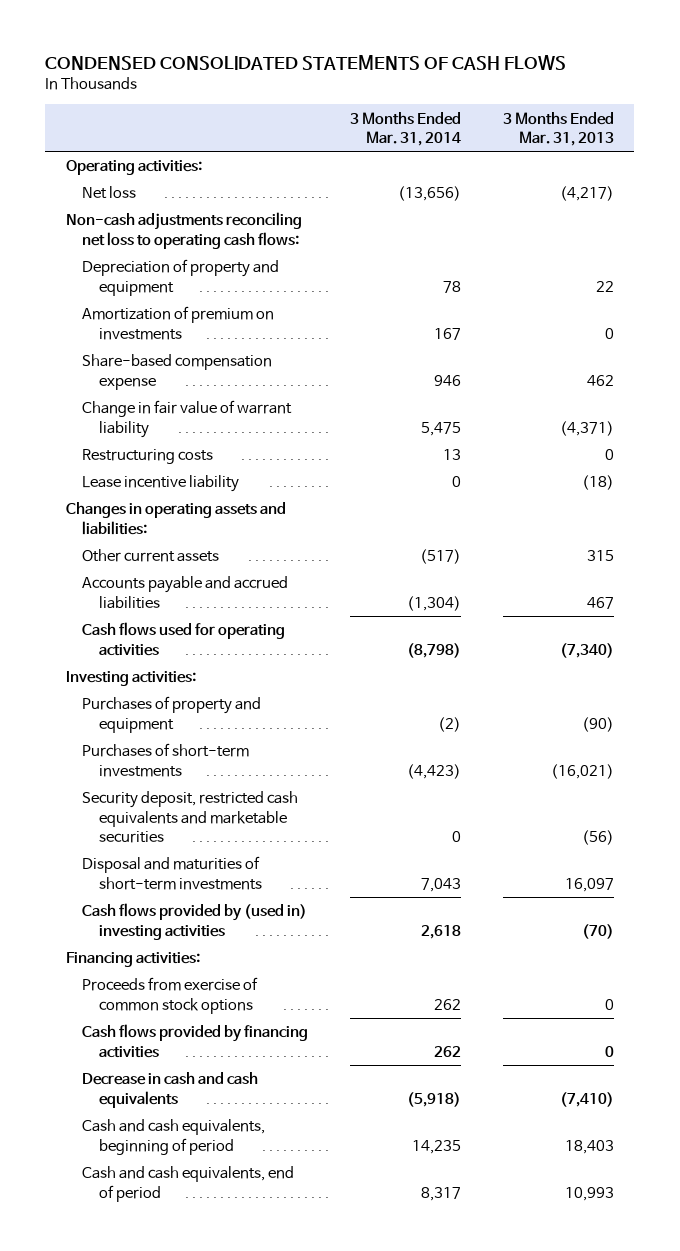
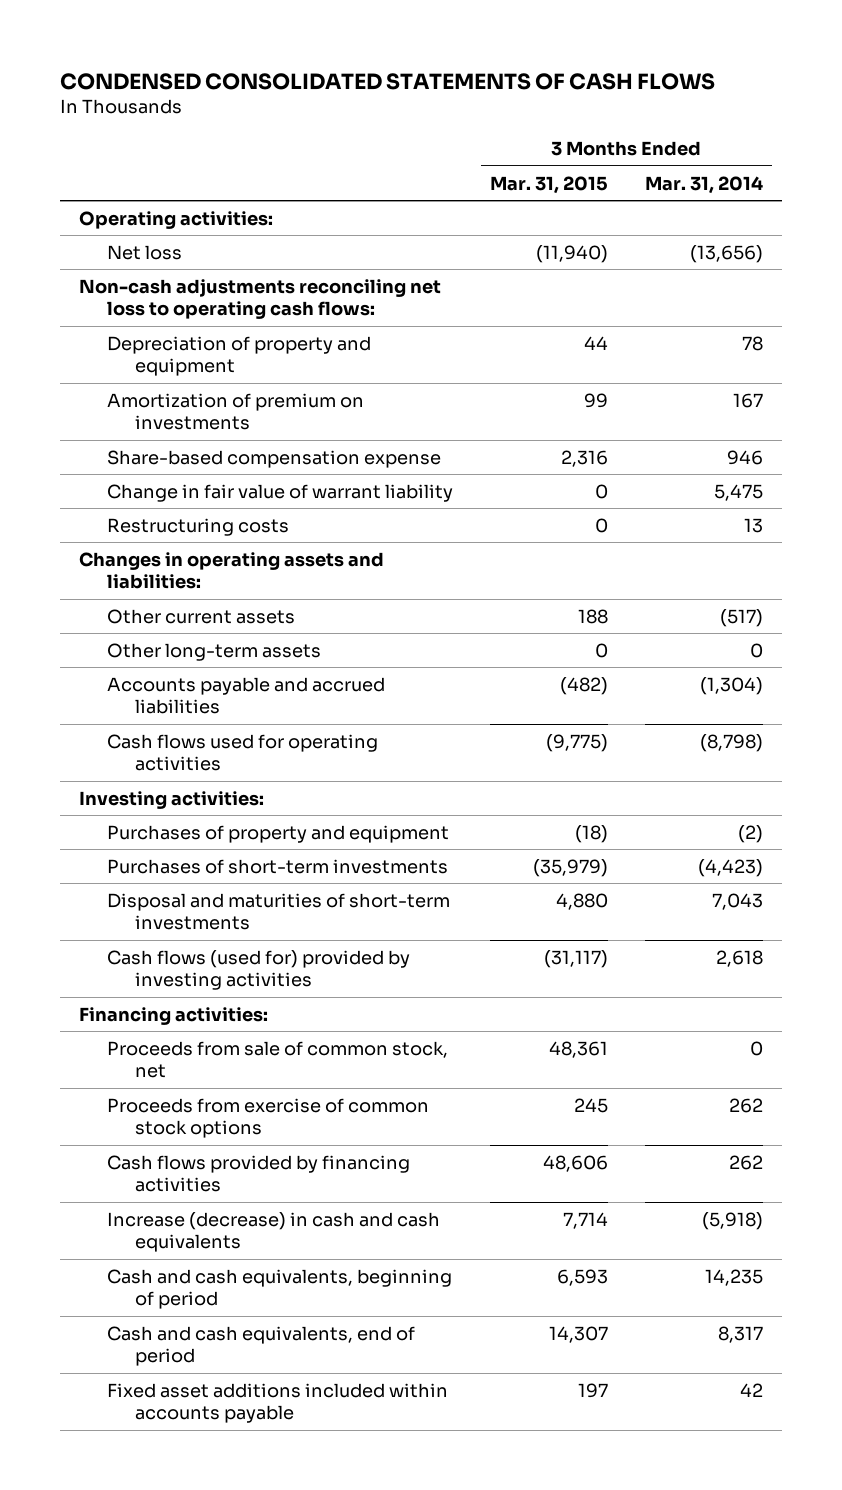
[502,111,614,146] 3 Months Ended Mar. 31, 2013 -> none
none -> [489,175,608,194] Mar. 31, 2015
[82,475,240,493] Lease incentive liability -> none
none -> [106,642,321,661] Other long-term assets
[82,791,299,843] Security deposit, restricted cash equivalents and marketable securities -> none
[82,903,308,940] Cash flows provided by (used in) investing activities -> [106,949,410,991] Cash flows (used for) provided by investing activities
none -> [106,1040,448,1079] Proceeds from sale of common stock, net
[82,1072,259,1108] Decrease in cash and cash equivalents -> [106,1211,440,1253] Increase (decrease) in cash and cash equivalents
none -> [106,1382,448,1424] Fixed asset additions included within accounts payable

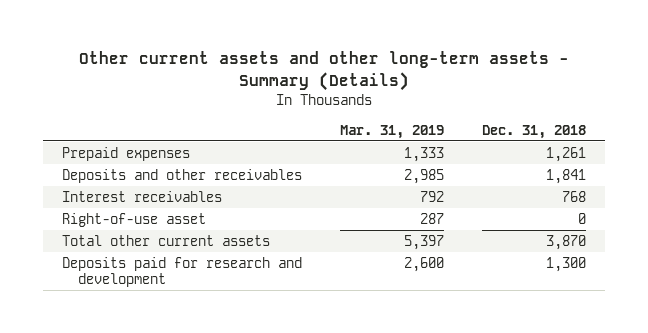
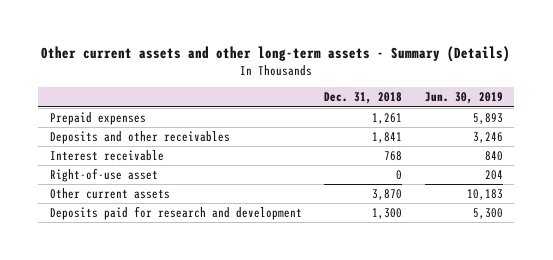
[340,124,445,139] Mar. 31, 2019 -> none
none -> [425,92,504,105] Jun. 30, 2019
[61,190,222,202] Interest receivables -> [49,149,164,161] Interest receivable
[61,234,270,246] Total other current assets -> [49,187,170,199] Other current assets

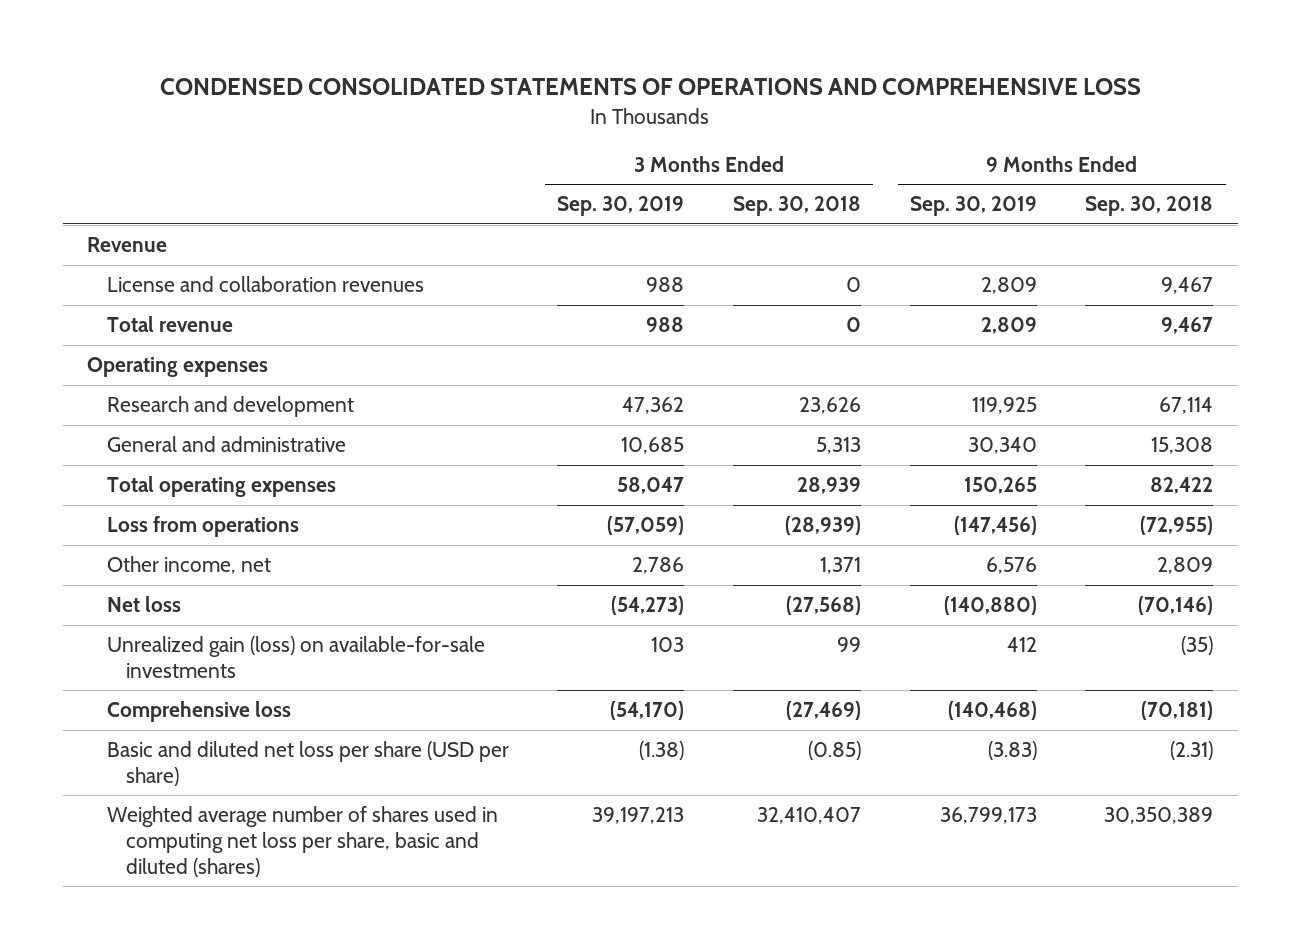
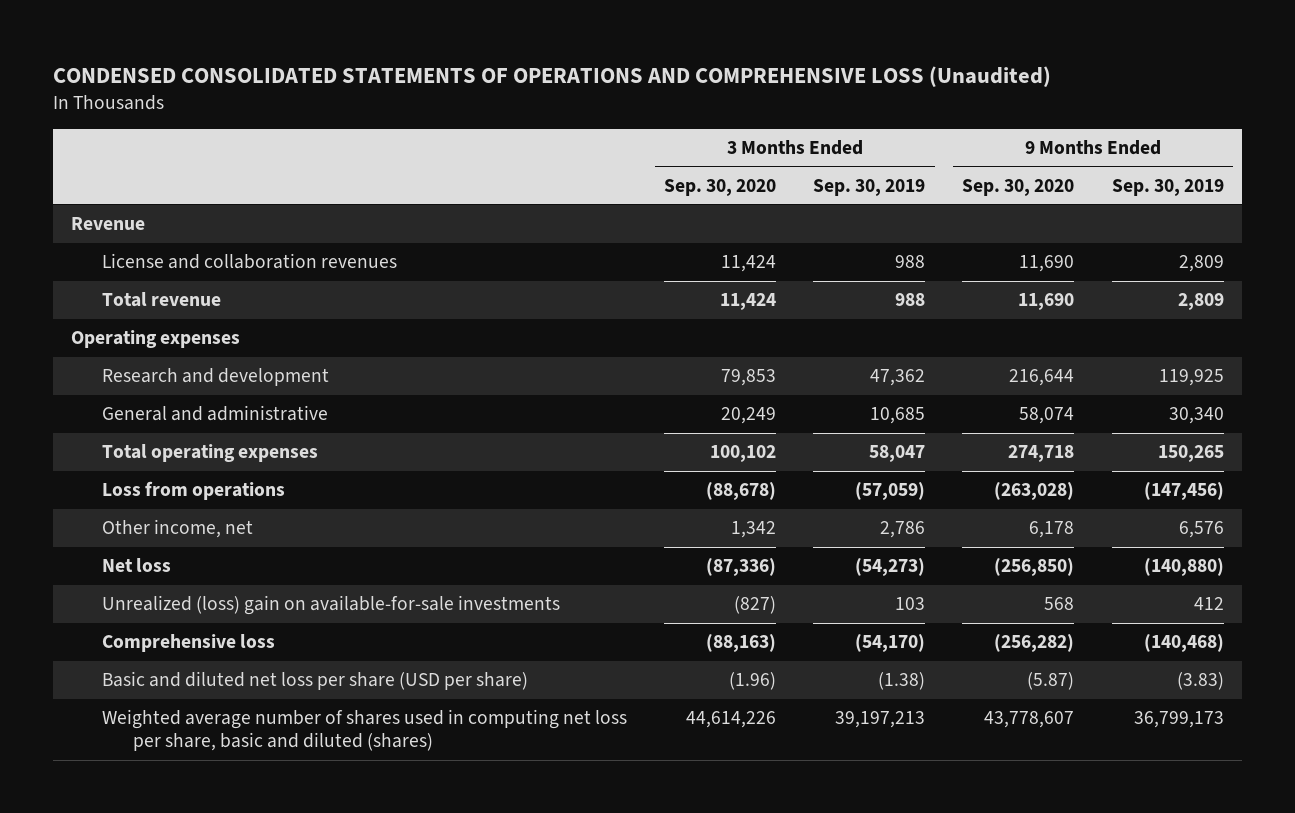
[160,78,1142,96] CONDENSED CONSOLIDATED STATEMENTS OF OPERATIONS AND COMPREHENSIVE LOSS -> [52,65,1051,87] CONDENSED CONSOLIDATED STATEMENTS OF OPERATIONS AND COMPREHENSIVE LOSS (Unaudited)
[733,196,862,217] Sep. 30, 2018 -> none
[1085,196,1214,217] Sep. 30, 2018 -> none
none -> [664,178,777,196] Sep. 30, 2020
none -> [962,178,1075,196] Sep. 30, 2020
[106,636,485,678] Unrealized gain (loss) on available-for-sale investments -> [102,595,561,616] Unrealized (loss) gain on available-for-sale investments

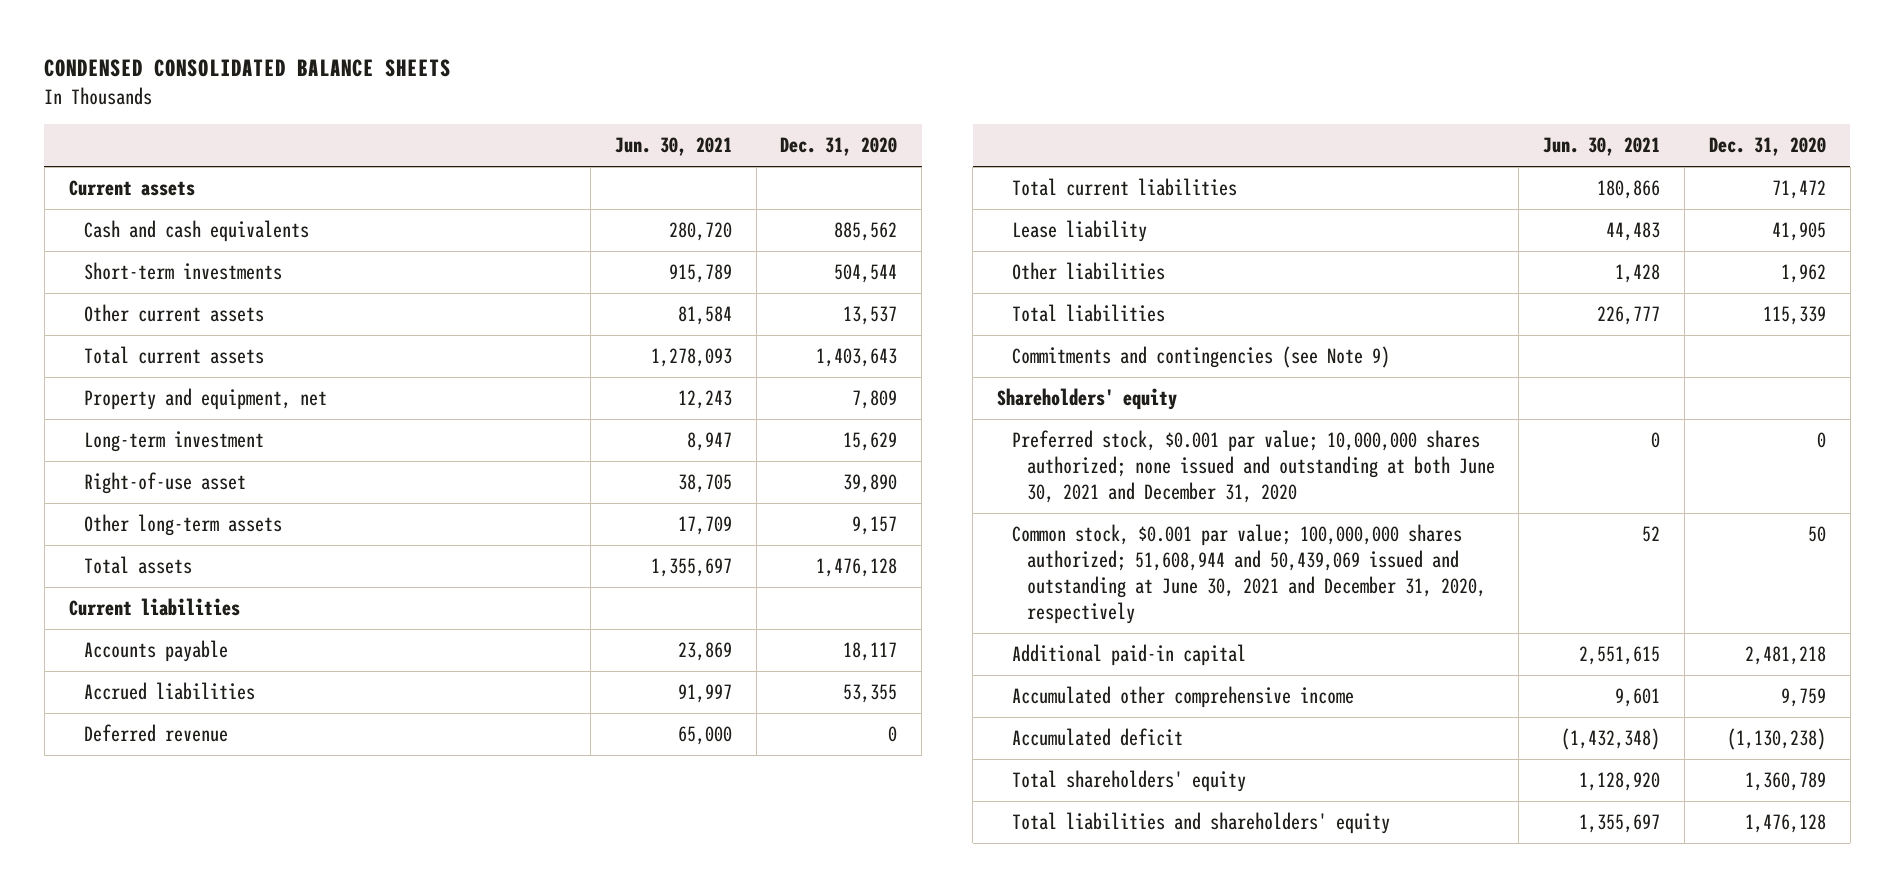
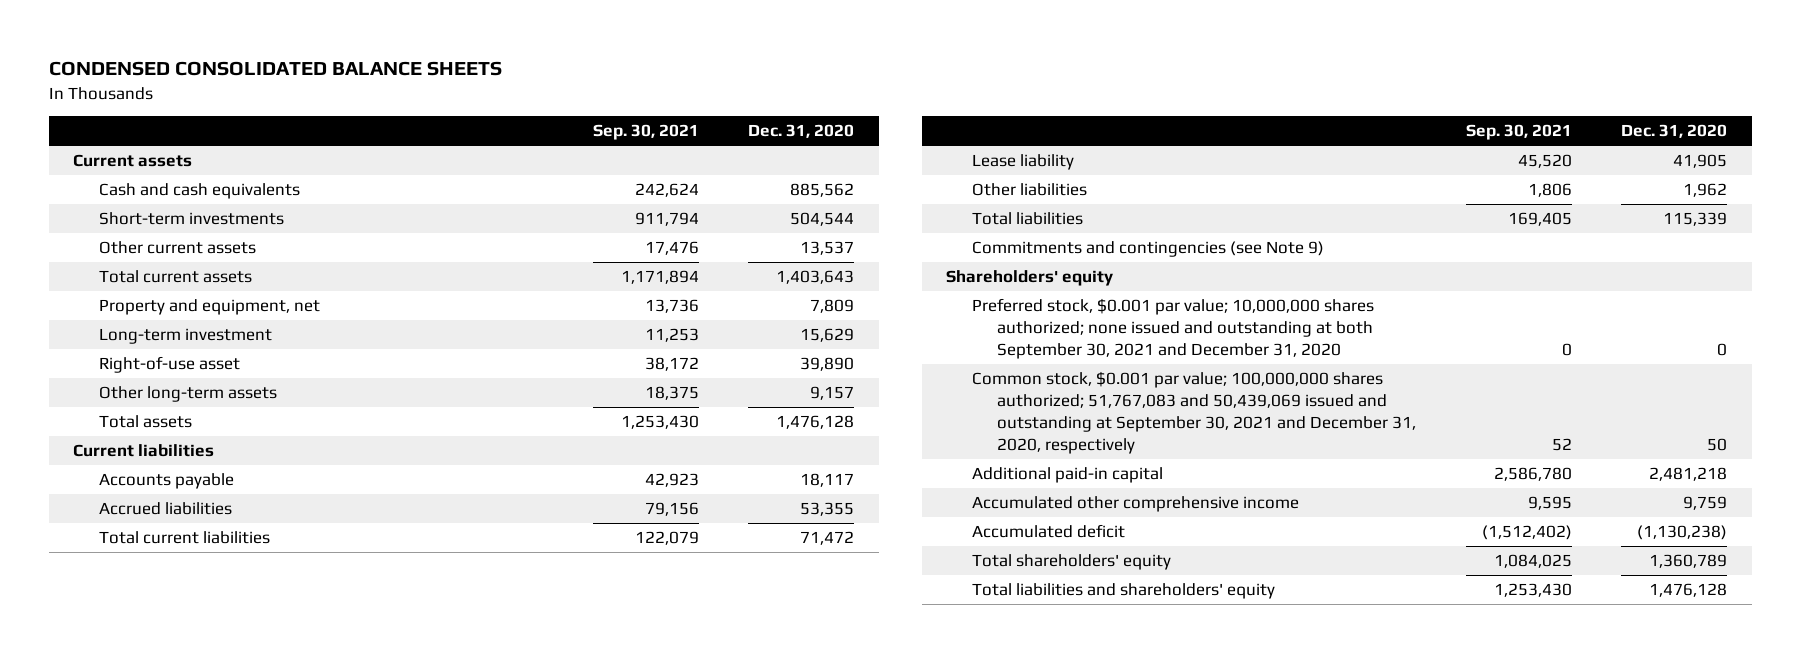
[614,137,732,157] Jun. 30, 2021 -> none
none -> [592,124,699,141] Sep. 30, 2021
[83,724,228,743] Deferred revenue -> none
[1011,430,1495,504] Preferred stock, $0.001 par value; 10,000,000 shares authorized; none issued and outstanding at both June 30, 2021 and December 31, 2020 -> [971,298,1374,360] Preferred stock, $0.001 par value; 10,000,000 shares authorized; none issued and outstanding at both September 30, 2021 and December 31, 2020
[1011,524,1486,624] Common stock, $0.001 par value; 100,000,000 shares authorized; 51,608,944 and 50,439,069 issued and outstanding at June 30, 2021 and December 31, 2020, respectively -> [971,371,1417,455] Common stock, $0.001 par value; 100,000,000 shares authorized; 51,767,083 and 50,439,069 issued and outstanding at September 30, 2021 and December 31, 2020, respectively

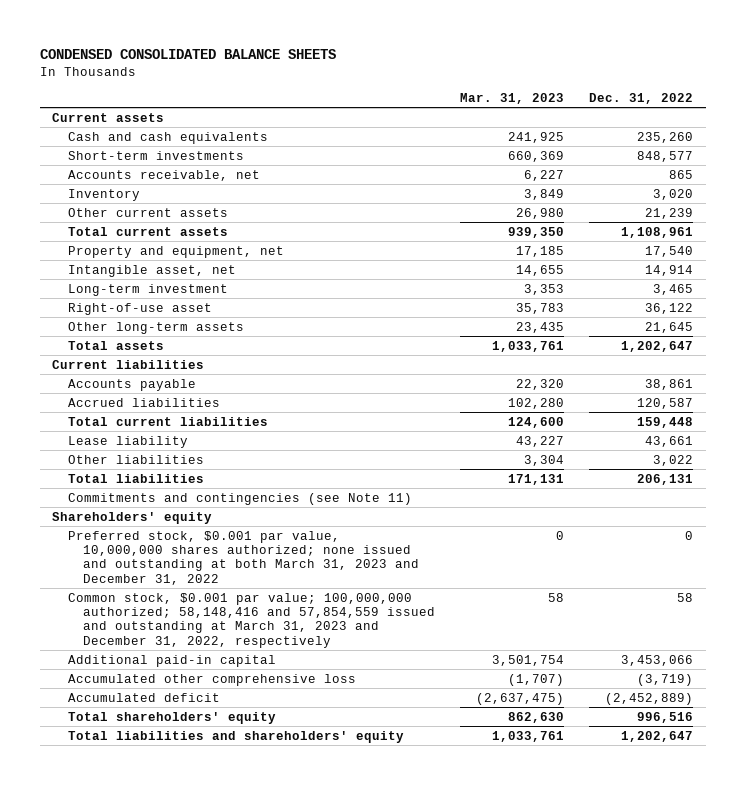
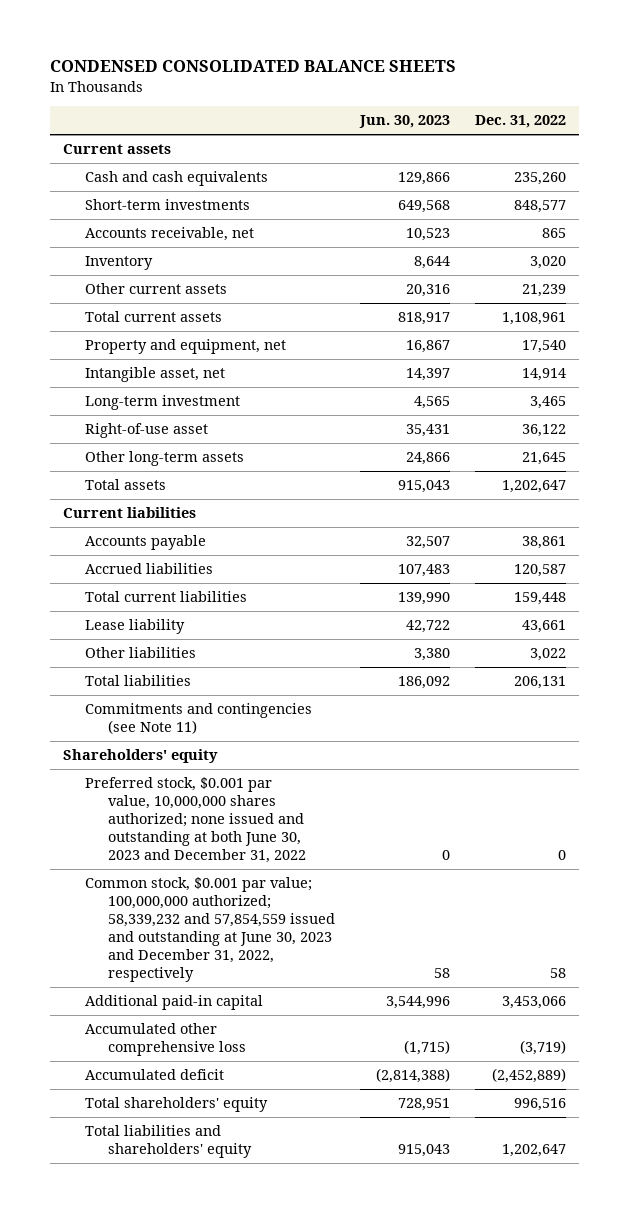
[460,92,565,104] Mar. 31, 2023 -> none
none -> [359,115,451,129] Jun. 30, 2023
[67,530,420,585] Preferred stock, $0.001 par value, 10,000,000 shares authorized; none issued and outstanding at both March 31, 2023 and December 31, 2022 -> [85,777,307,864] Preferred stock, $0.001 par value, 10,000,000 shares authorized; none issued and outstanding at both June 30, 2023 and December 31, 2022
[67,592,436,648] Common stock, $0.001 par value; 100,000,000 authorized; 58,148,416 and 57,854,559 issued and outstanding at March 31, 2023 and December 31, 2022, respectively -> [85,877,336,983] Common stock, $0.001 par value; 100,000,000 authorized; 58,339,232 and 57,854,559 issued and outstanding at June 30, 2023 and December 31, 2022, respectively

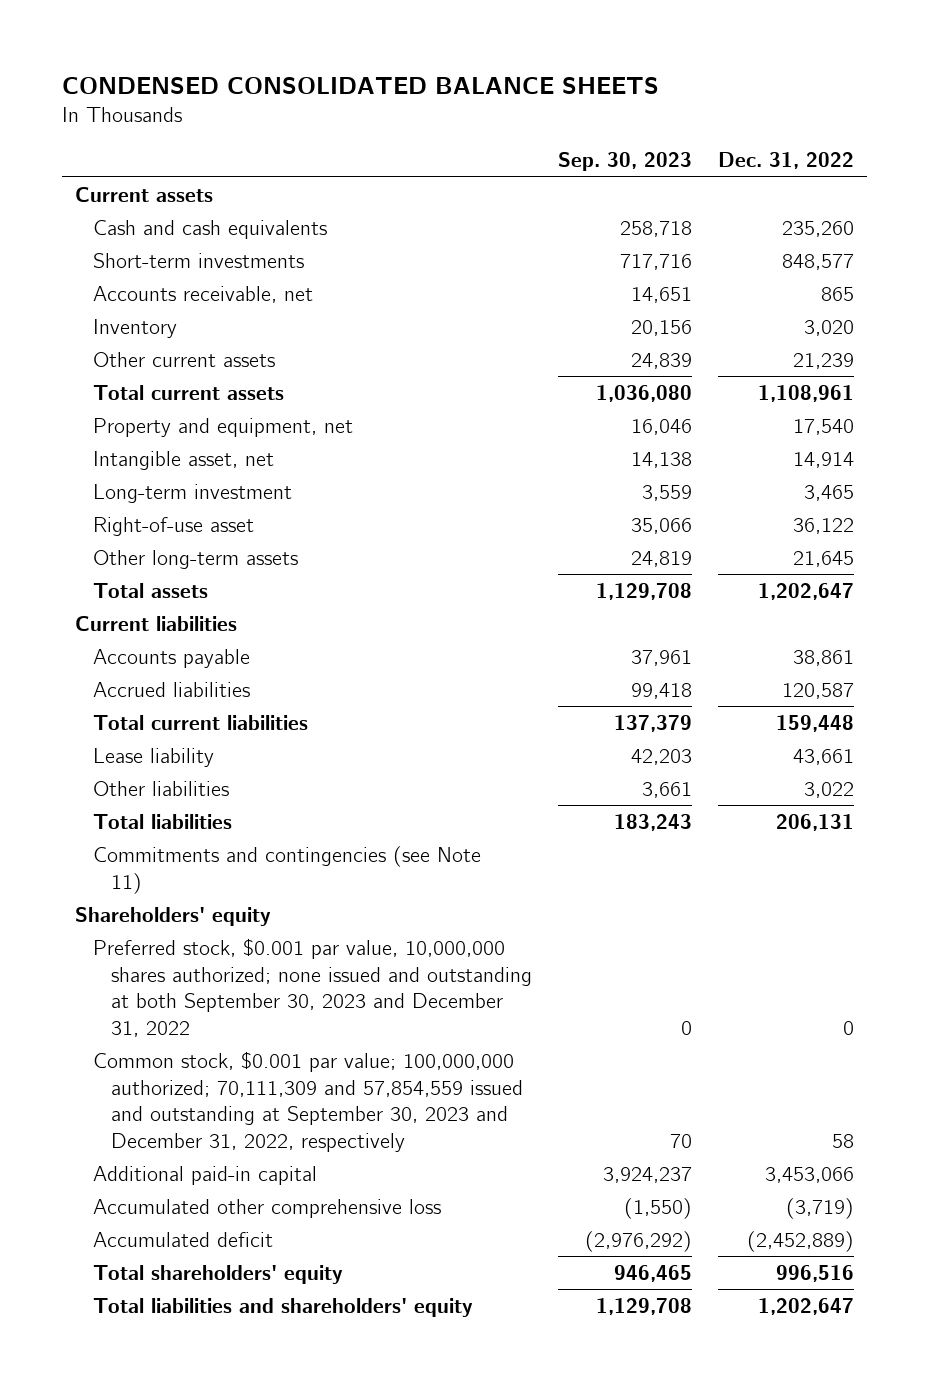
[359,115,451,129] Jun. 30, 2023 -> none
none -> [558,152,693,172] Sep. 30, 2023
[85,777,307,864] Preferred stock, $0.001 par value, 10,000,000 shares authorized; none issued and outstanding at both June 30, 2023 and December 31, 2022 -> [92,937,532,1037] Preferred stock, $0.001 par value, 10,000,000 shares authorized; none issued and outstanding at both September 30, 2023 and December 31, 2022
[85,877,336,983] Common stock, $0.001 par value; 100,000,000 authorized; 58,339,232 and 57,854,559 issued and outstanding at June 30, 2023 and December 31, 2022, respectively -> [92,1050,523,1152] Common stock, $0.001 par value; 100,000,000 authorized; 70,111,309 and 57,854,559 issued and outstanding at September 30, 2023 and December 31, 2022, respectively

